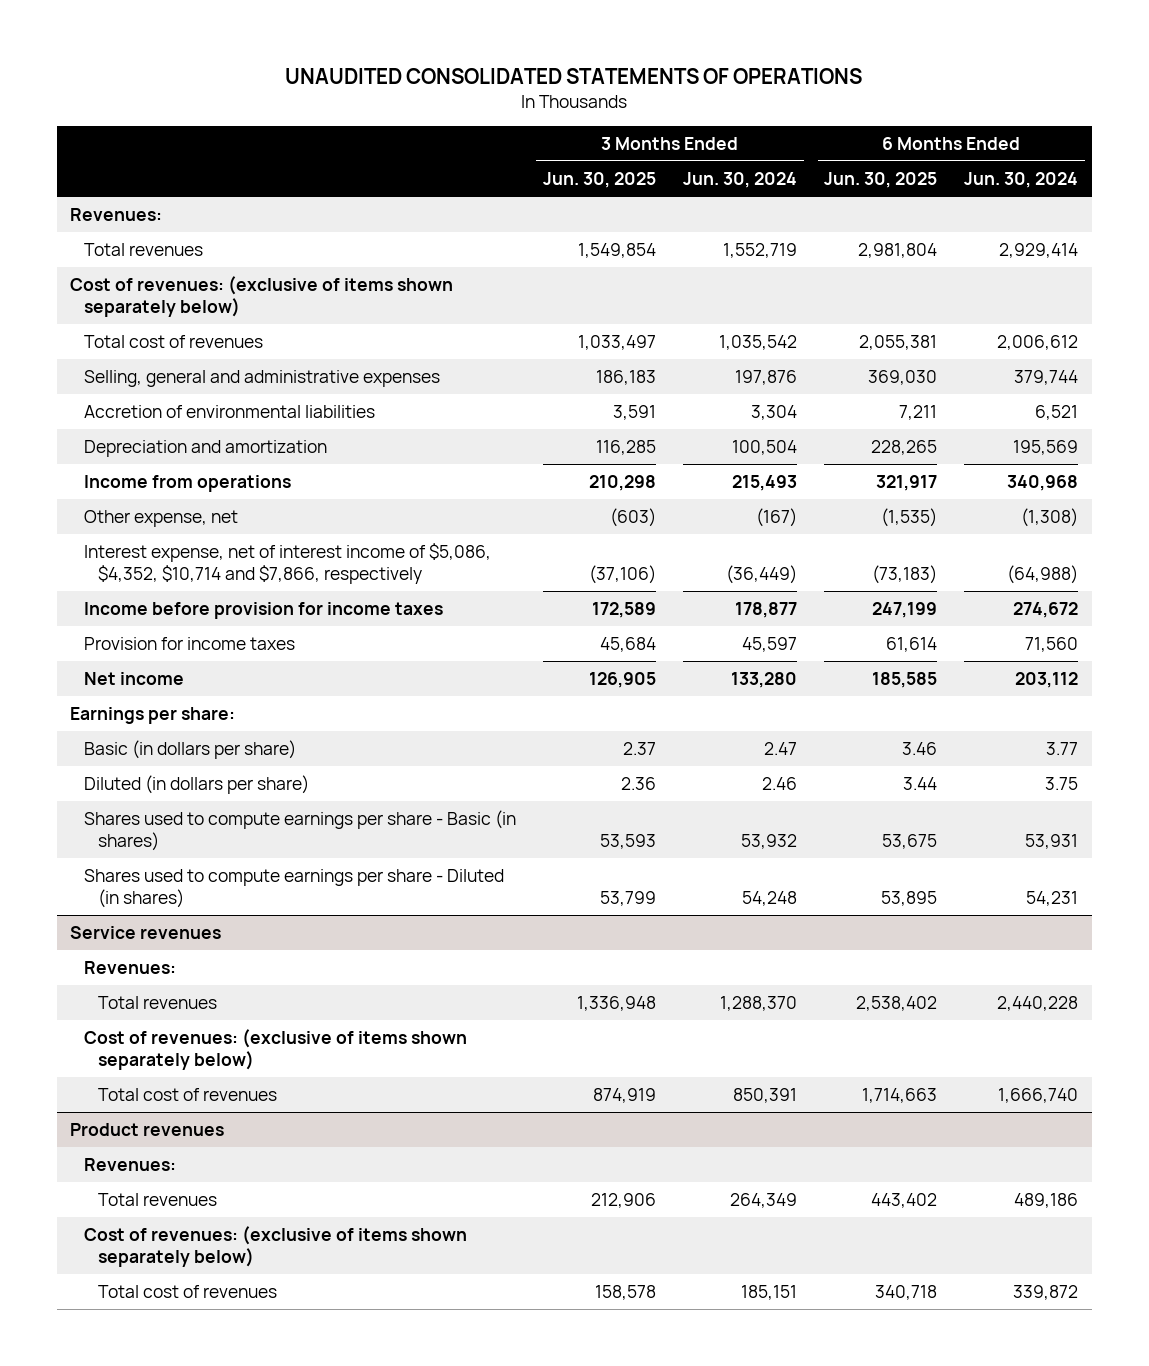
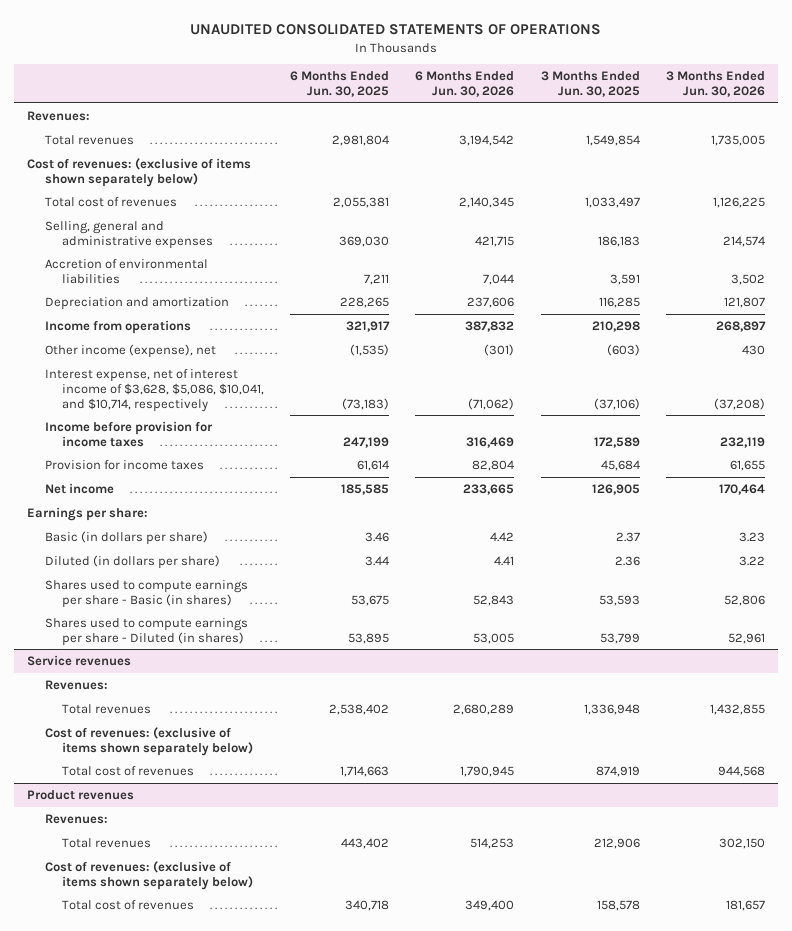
[683,172,798,189] Jun. 30, 2024 -> none
[964,172,1079,189] Jun. 30, 2024 -> none
none -> [415,71,515,98] 6 Months Ended Jun. 30, 2026
none -> [665,71,765,98] 3 Months Ended Jun. 30, 2026
[84,510,239,528] Other expense, net -> [44,343,216,358] Other income (expense), net
[84,543,492,584] Interest expense, net of interest income of $5,086, $4,352, $10,714 and $7,866, respectively -> [44,368,264,412] Interest expense, net of interest income of $3,628, $5,086, $10,041, and $10,714, respectively

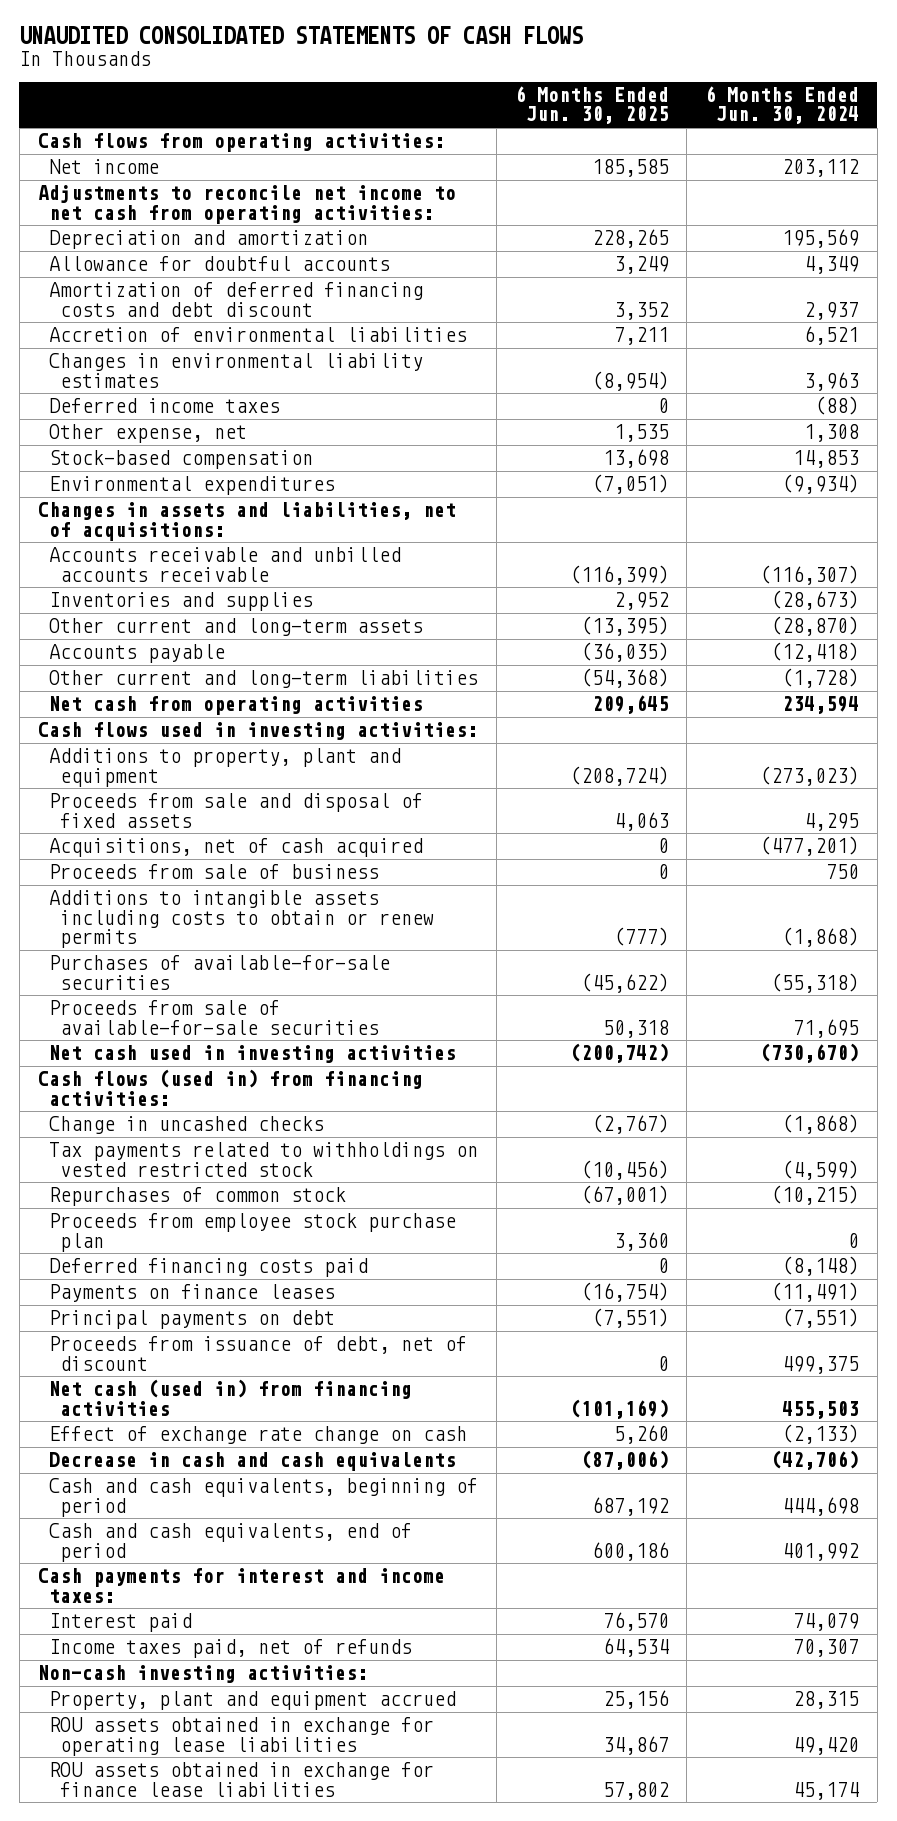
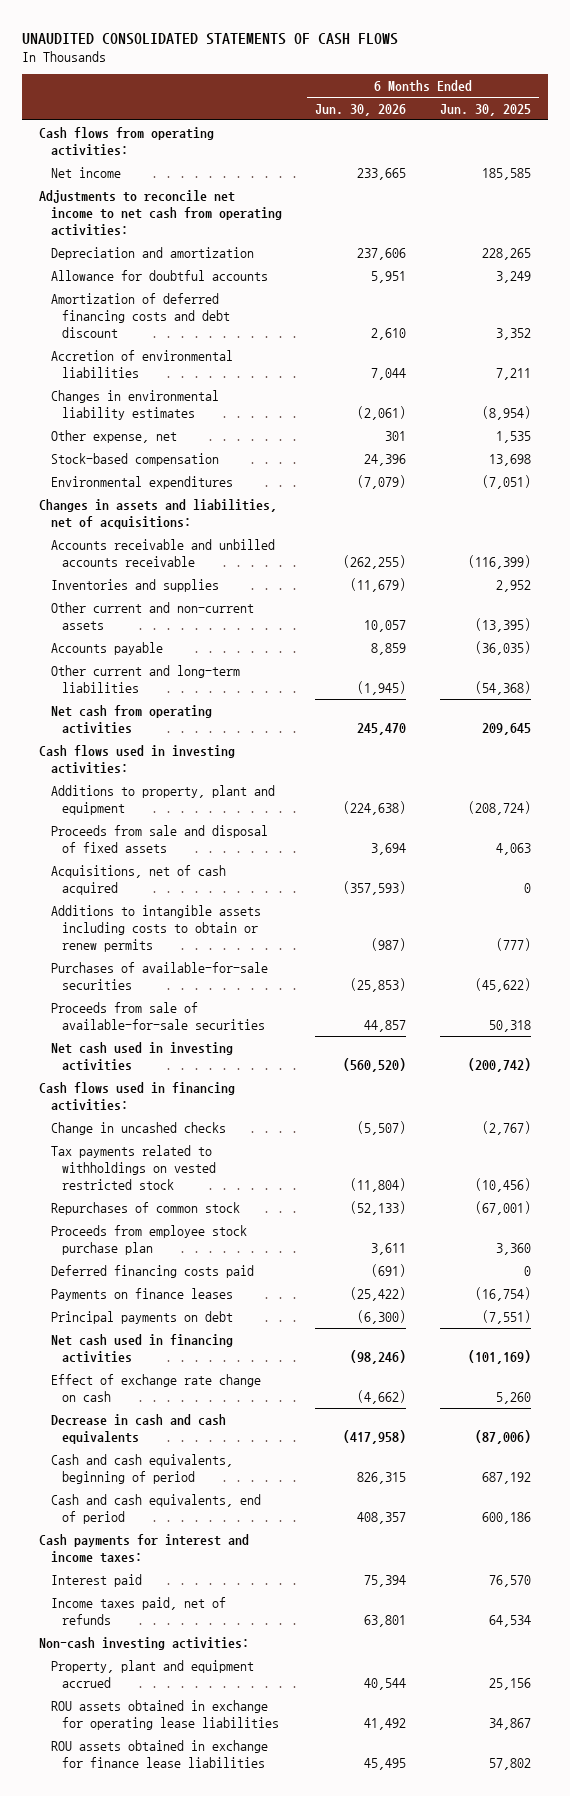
[705,86,860,125] 6 Months Ended Jun. 30, 2024 -> none
none -> [315,103,407,116] Jun. 30, 2026
[48,398,280,414] Deferred income taxes -> none
[48,618,423,637] Other current and long-term assets -> [50,601,254,631] Other current and non-current assets
[48,864,379,880] Proceeds from sale of business -> none
[37,1069,423,1106] Cash flows (used in) from financing activities: -> [38,1081,235,1112] Cash flows used in financing activities:
[48,1336,467,1371] Proceeds from issuance of debt, net of discount -> none
[48,1379,412,1416] Net cash (used in) from financing activities -> [50,1333,233,1364] Net cash used in financing activities

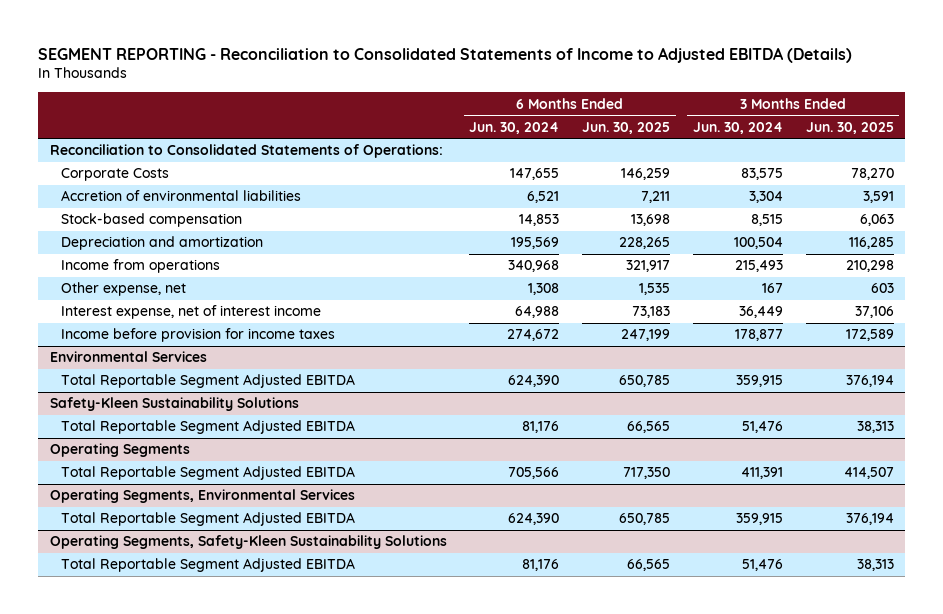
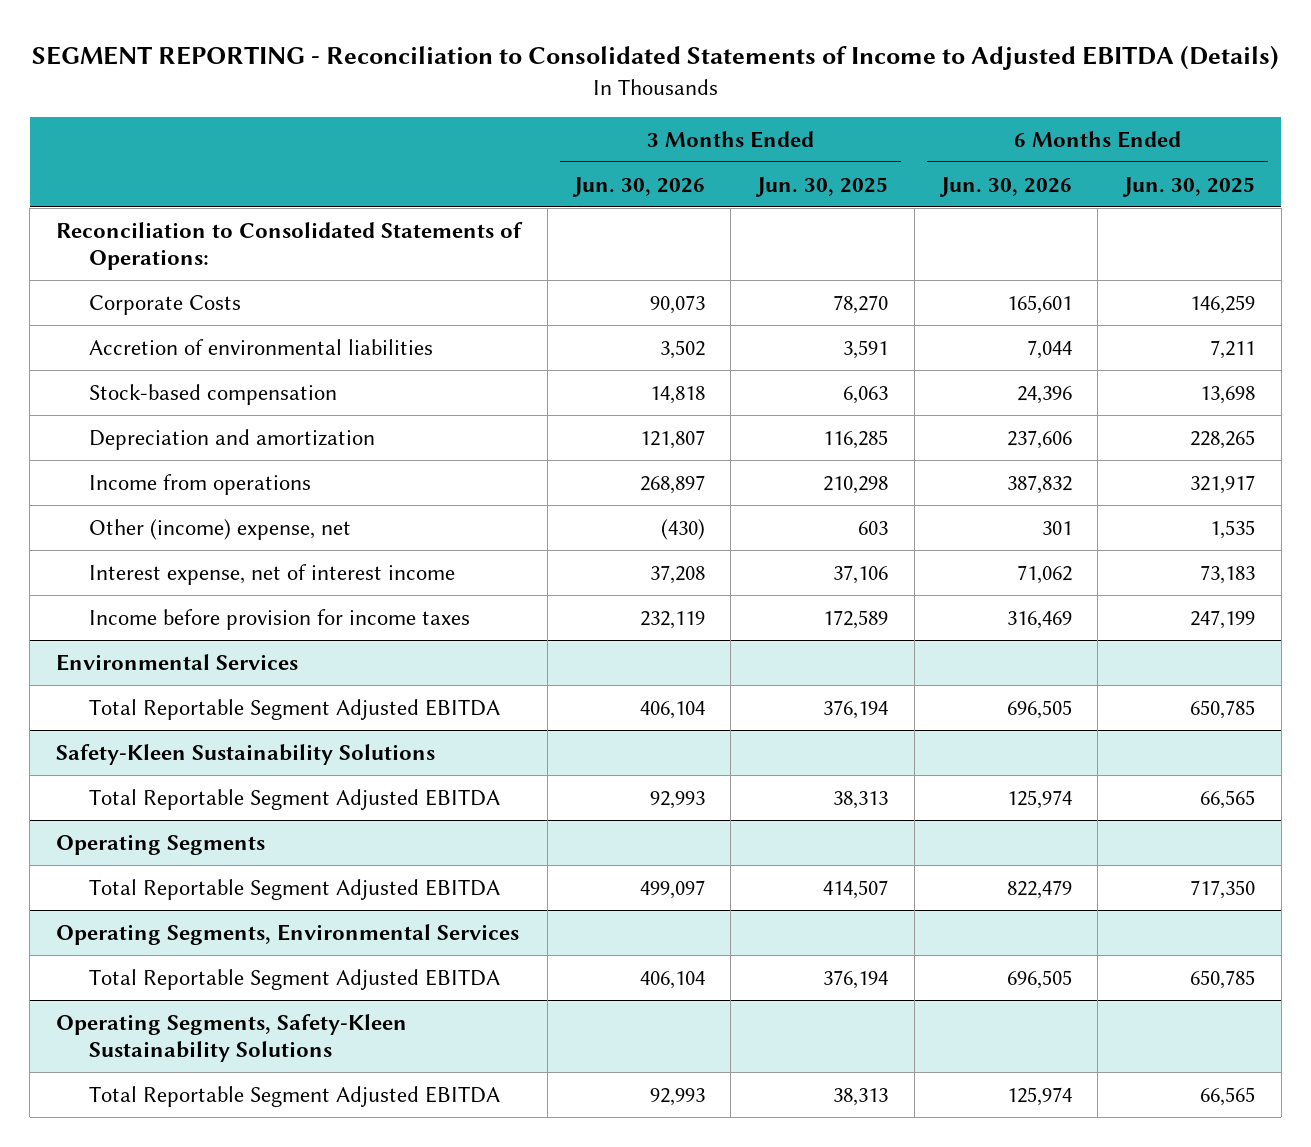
[469,121,560,134] Jun. 30, 2024 -> none
[693,121,784,134] Jun. 30, 2024 -> none
none -> [571,176,705,197] Jun. 30, 2026
none -> [938,176,1072,197] Jun. 30, 2026
[61,282,187,297] Other expense, net -> [89,518,352,540] Other (income) expense, net

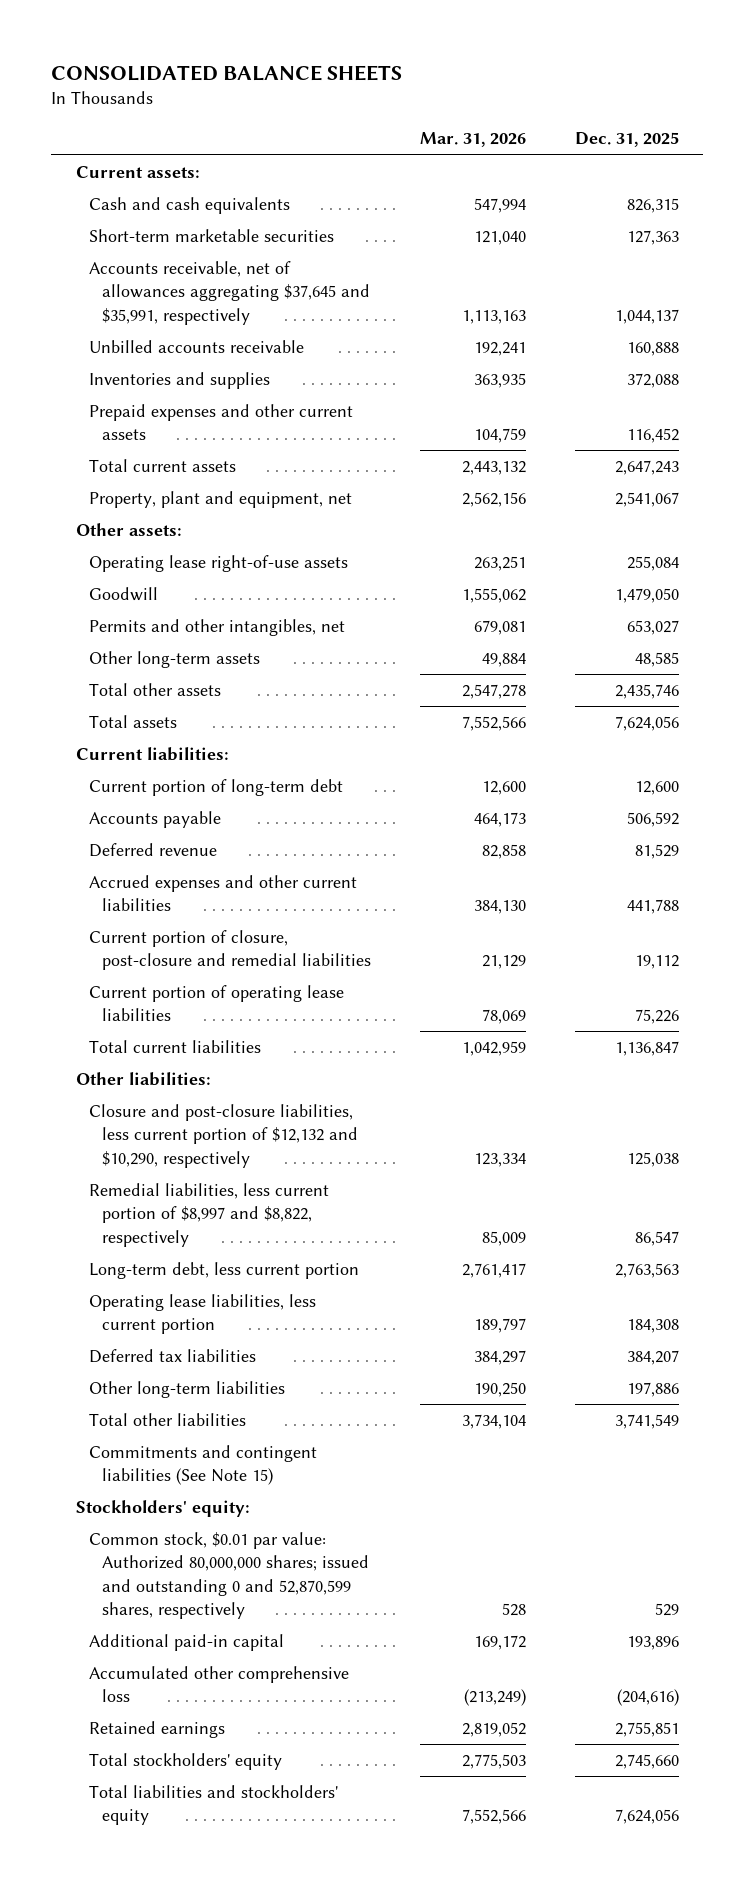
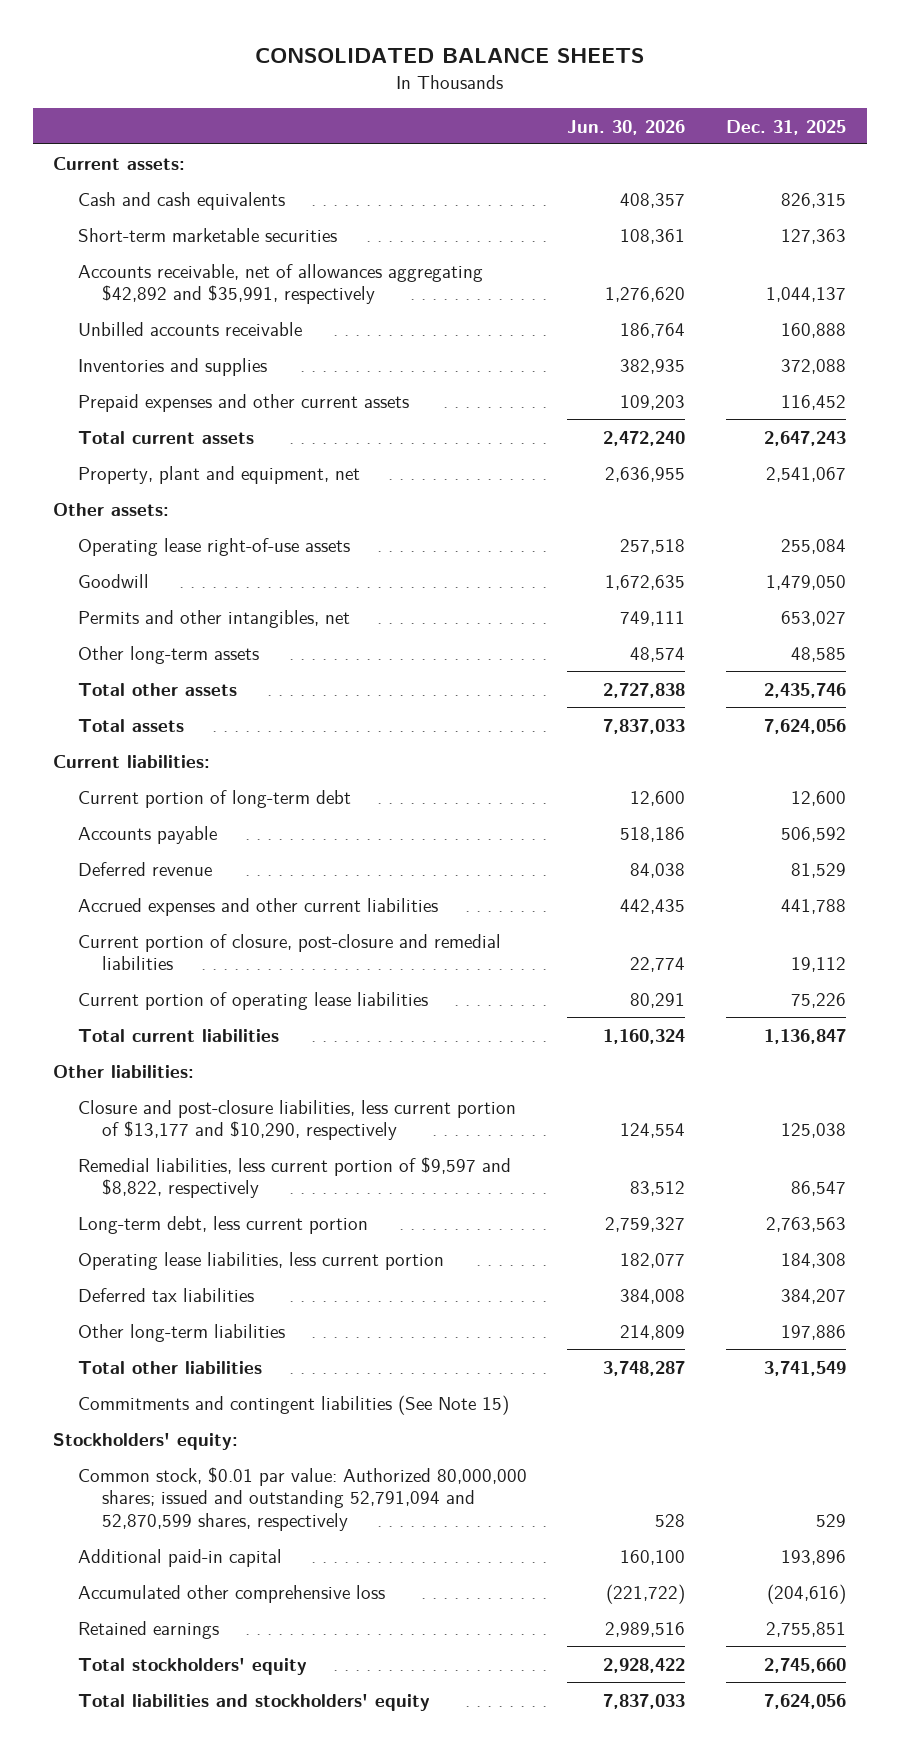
[420,132,527,148] Mar. 31, 2026 -> none
none -> [567,119,686,135] Jun. 30, 2026
[89,260,371,325] Accounts receivable, net of allowances aggregating $37,645 and $35,991, respectively -> [77,263,483,305] Accounts receivable, net of allowances aggregating $42,892 and $35,991, respectively
[89,1103,359,1168] Closure and post-closure liabilities, less current portion of $12,132 and $10,290, respectively -> [77,1099,516,1141] Closure and post-closure liabilities, less current portion of $13,177 and $10,290, respectively
[89,1182,330,1247] Remedial liabilities, less current portion of $8,997 and $8,822, respectively -> [77,1156,511,1199] Remedial liabilities, less current portion of $9,597 and $8,822, respectively
[89,1531,370,1620] Common stock, $0.01 par value: Authorized 80,000,000 shares; issued and outstanding 0 and 52,870,599 shares, respectively -> [77,1466,527,1531] Common stock, $0.01 par value: Authorized 80,000,000 shares; issued and outstanding 52,791,094 and 52,870,599 shares, respectively

